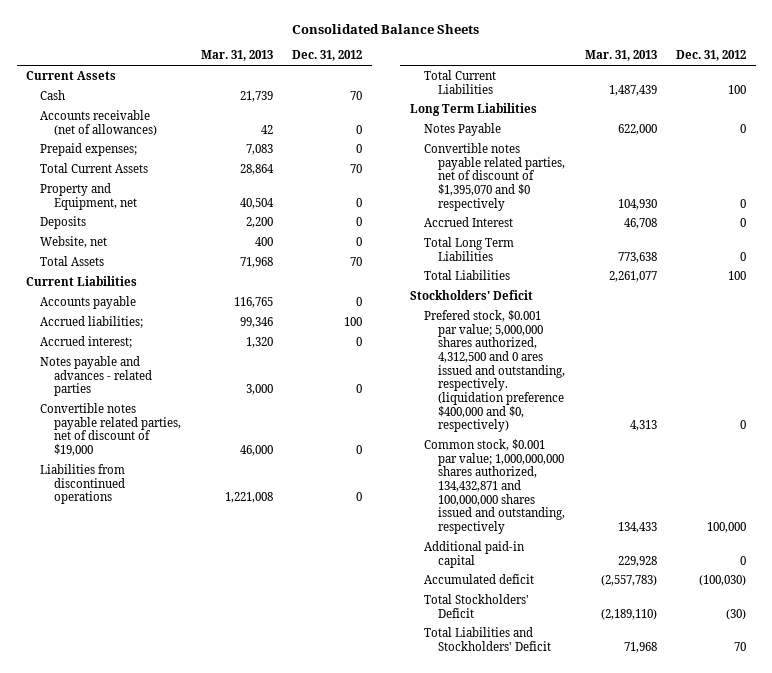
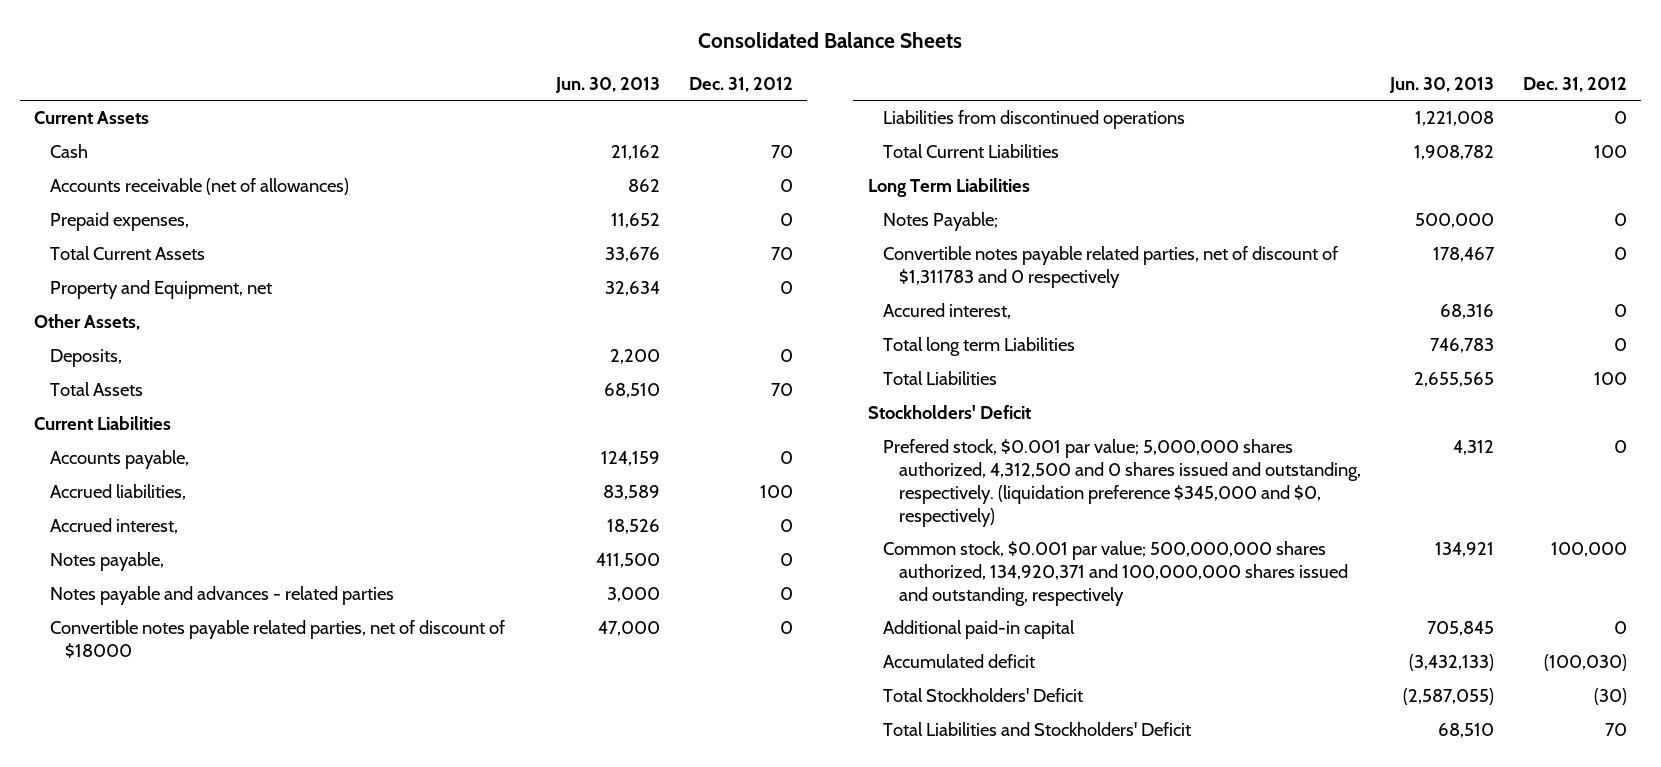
[200,50,273,62] Mar. 31, 2013 -> none
none -> [555,76,661,93] Jun. 30, 2013
[40,142,138,156] Prepaid expenses; -> [49,212,189,232] Prepaid expenses,
[40,235,108,248] Website, net -> none
none -> [34,314,141,331] Other Assets,
[40,215,87,229] Deposits -> [49,349,122,368] Deposits,
[40,295,137,309] Accounts payable -> [49,450,189,470] Accounts payable,
[40,315,144,328] Accrued liabilities; -> [49,484,186,501] Accrued liabilities,
[40,335,133,348] Accrued interest; -> [49,518,178,535] Accrued interest,
none -> [49,552,164,572] Notes payable,
[40,402,182,456] Convertible notes payable related parties, net of discount of $19,000 -> [49,620,505,659] Convertible notes payable related parties, net of discount of $18000
[424,122,502,136] Notes Payable -> [883,212,999,232] Notes Payable;
[424,142,566,211] Convertible notes payable related parties, net of discount of $1,395,070 and $0 respectively -> [883,246,1339,289] Convertible notes payable related parties, net of discount of $1,311783 and 0 respectively
[424,216,514,227] Accrued Interest -> [883,303,1012,320] Accured interest,
[424,236,515,261] Total Long Term Liabilities -> [883,337,1076,357] Total long term Liabilities
[424,309,566,433] Prefered stock, $0.001 par value; 5,000,000 shares authorized, 4,312,500 and 0 ares issued and outstanding, respectively. (liquidation preference $400,000 and $0, respectively) -> [883,439,1361,527] Prefered stock, $0.001 par value; 5,000,000 shares authorized, 4,312,500 and 0 shares issued and outstanding, respectively. (liquidation preference $345,000 and $0, respectively)
[424,438,566,534] Common stock, $0.001 par value; 1,000,000,000 shares authorized, 134,432,871 and 100,000,000 shares issued and outstanding, respectively -> [883,541,1348,606] Common stock, $0.001 par value; 500,000,000 shares authorized, 134,920,371 and 100,000,000 shares issued and outstanding, respectively

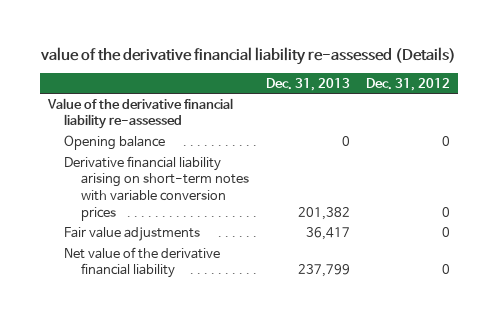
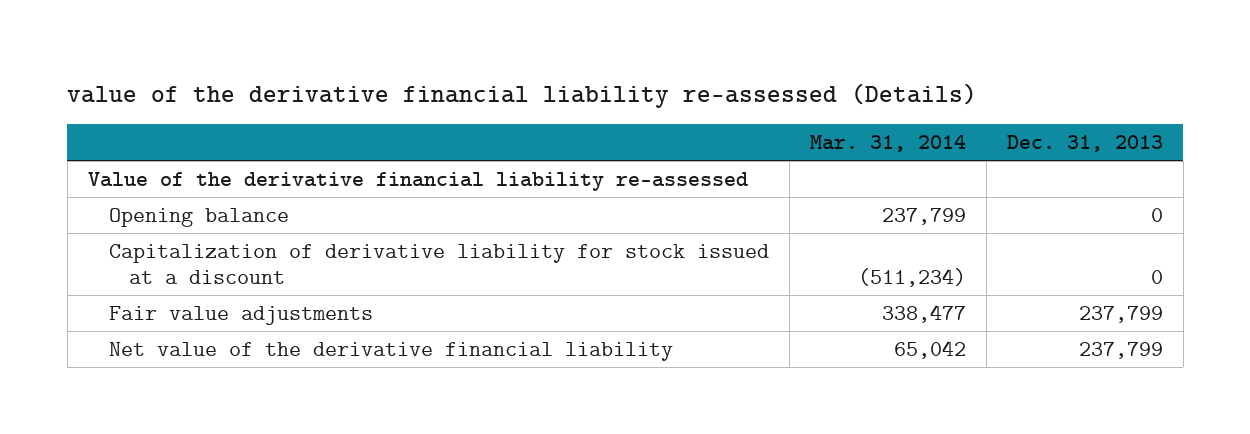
[366,77,451,91] Dec. 31, 2012 -> none
none -> [809,135,966,153] Mar. 31, 2014
[64,155,249,221] Derivative financial liability arising on short-term notes with variable conversion prices -> none
none -> [108,243,769,284] Capitalization of derivative liability for stock issued at a discount
[305,226,350,240] 36,417 -> [1078,305,1163,323] 237,799

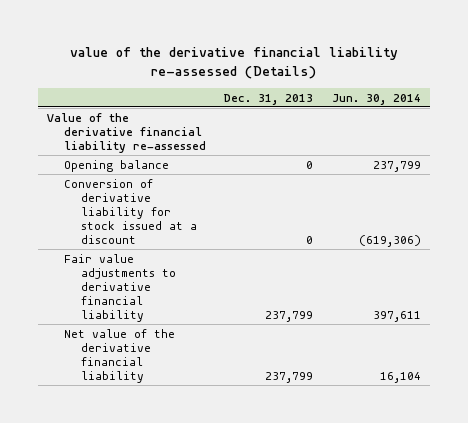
[809,135,966,153] Mar. 31, 2014 -> none
none -> [331,93,421,105] Jun. 30, 2014
[108,243,769,284] Capitalization of derivative liability for stock issued at a discount -> [64,178,198,244] Conversion of derivative liability for stock issued at a discount
[108,305,373,325] Fair value adjustments -> [64,253,177,322] Fair value adjustments to derivative financial liability

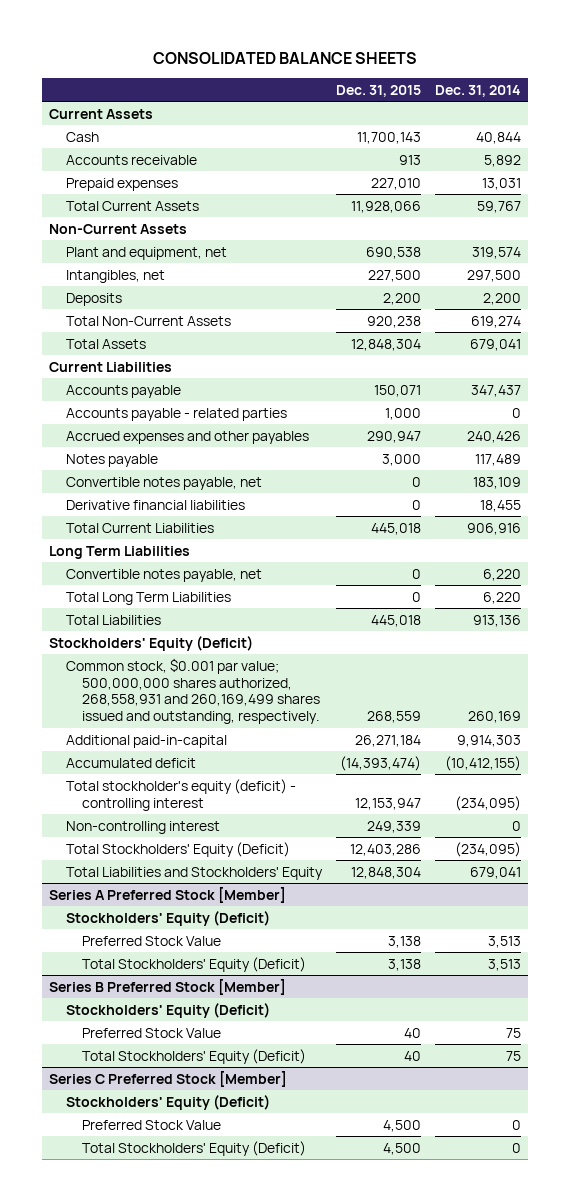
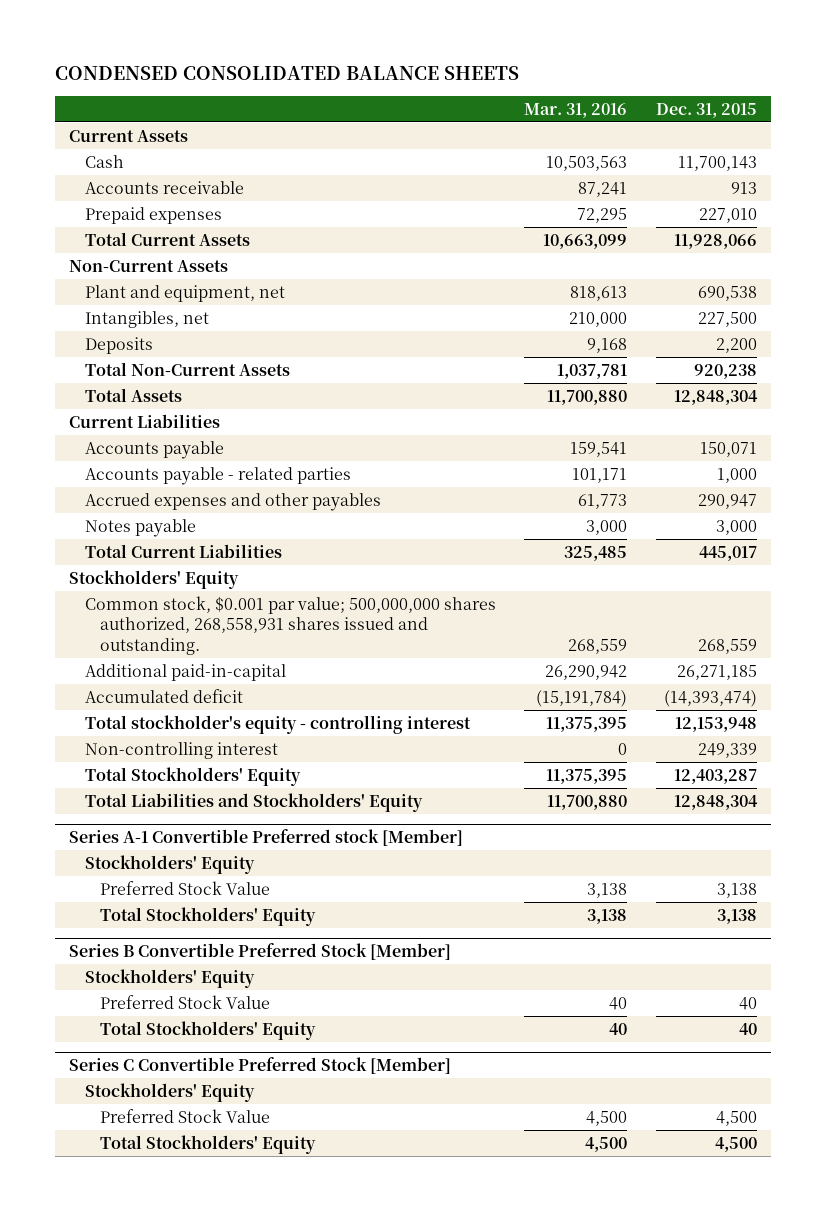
[152,51,417,64] CONSOLIDATED BALANCE SHEETS -> [55,65,520,80] CONDENSED CONSOLIDATED BALANCE SHEETS
[434,84,521,97] Dec. 31, 2014 -> none
none -> [524,102,628,118] Mar. 31, 2016
[65,476,262,490] Convertible notes payable, net -> none
[65,499,245,510] Derivative financial liabilities -> none
[48,545,190,559] Long Term Liabilities -> none
[65,568,262,582] Convertible notes payable, net -> none
[65,591,231,605] Total Long Term Liabilities -> none
[65,614,161,625] Total Liabilities -> none
[370,522,421,535] 445,018 -> [698,545,757,561] 445,017
[48,635,253,651] Stockholders' Equity (Deficit) -> [69,569,240,589] Stockholders' Equity
[65,657,321,724] Common stock, $0.001 par value; 500,000,000 shares authorized, 268,558,931 and 260,169,499 shares issued and outstanding, respectively. -> [84,595,496,655] Common stock, $0.001 par value; 500,000,000 shares authorized, 268,558,931 shares issued and outstanding.
[354,734,421,747] 26,271,184 -> [676,664,757,680] 26,271,185
[65,778,296,811] Total stockholder's equity (deficit) - controlling interest -> [84,714,471,734] Total stockholder's equity - controlling interest
[354,797,421,810] 12,153,947 -> [674,716,757,732] 12,153,948
[65,841,290,857] Total Stockholders' Equity (Deficit) -> [84,766,301,786] Total Stockholders' Equity
[349,843,421,856] 12,403,286 -> [673,768,757,784] 12,403,287
[48,886,286,903] Series A Preferred Stock [Member] -> [69,828,464,846] Series A-1 Convertible Preferred stock [Member]
[65,910,270,926] Stockholders' Equity (Deficit) -> [84,854,255,874] Stockholders' Equity
[82,956,307,972] Total Stockholders' Equity (Deficit) -> [99,906,316,926] Total Stockholders' Equity
[48,978,286,995] Series B Preferred Stock [Member] -> [69,942,452,960] Series B Convertible Preferred Stock [Member]
[65,1002,270,1018] Stockholders' Equity (Deficit) -> [84,968,255,988] Stockholders' Equity
[82,1048,307,1064] Total Stockholders' Equity (Deficit) -> [99,1020,316,1040] Total Stockholders' Equity
[48,1070,287,1087] Series C Preferred Stock [Member] -> [69,1056,452,1074] Series C Convertible Preferred Stock [Member]
[65,1094,270,1110] Stockholders' Equity (Deficit) -> [84,1082,255,1102] Stockholders' Equity
[82,1140,307,1156] Total Stockholders' Equity (Deficit) -> [99,1134,316,1154] Total Stockholders' Equity

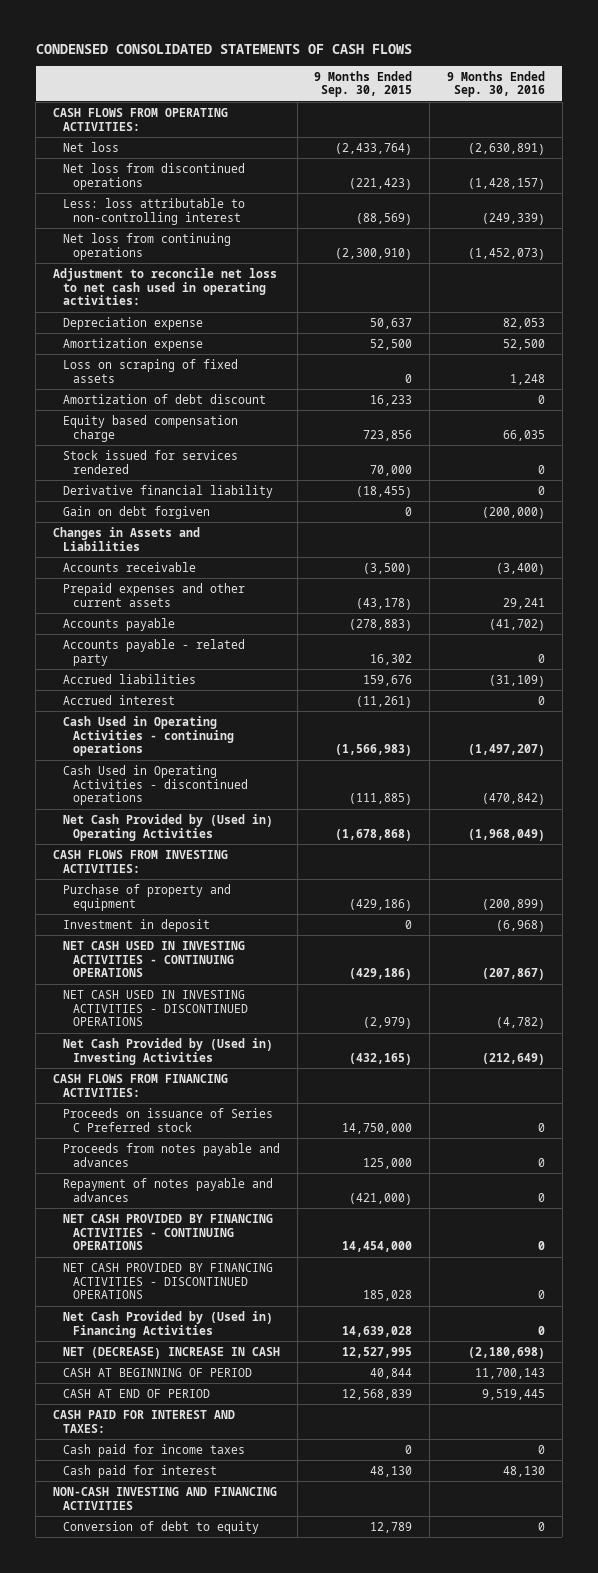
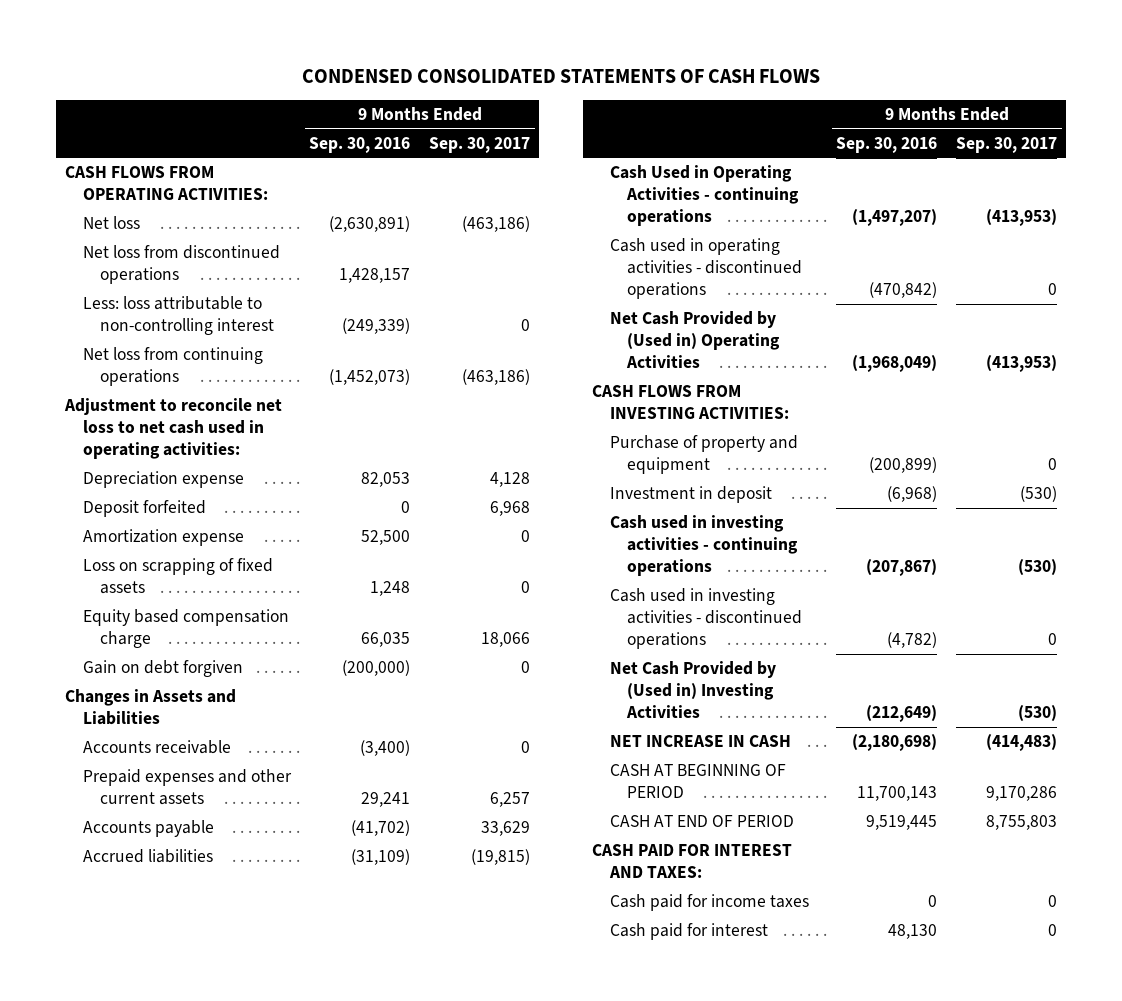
[314,70,413,98] 9 Months Ended Sep. 30, 2015 -> none
none -> [428,136,530,153] Sep. 30, 2017
[467,177,545,190] (1,428,157) -> [339,268,411,284] 1,428,157
none -> [82,500,206,518] Deposit forfeited
[62,393,266,404] Amortization of debt discount -> none
[62,358,238,383] Loss on scraping of fixed assets -> [82,558,273,595] Loss on scrapping of fixed assets
[62,449,238,474] Stock issued for services rendered -> none
[62,484,273,498] Derivative financial liability -> none
[62,638,245,666] Accounts payable - related party -> none
[62,694,175,705] Accrued interest -> none
[62,764,248,806] Cash Used in Operating Activities - discontinued operations -> [609,238,803,300] Cash used in operating activities - discontinued operations
[62,940,245,978] NET CASH USED IN INVESTING ACTIVITIES - CONTINUING OPERATIONS -> [609,515,799,577] Cash used in investing activities - continuing operations
[62,989,248,1027] NET CASH USED IN INVESTING ACTIVITIES - DISCONTINUED OPERATIONS -> [609,588,803,650] Cash used in investing activities - discontinued operations
[53,1073,229,1097] CASH FLOWS FROM FINANCING ACTIVITIES: -> none
[62,1107,273,1132] Proceeds on issuance of Series C Preferred stock -> none
[62,1142,280,1167] Proceeds from notes payable and advances -> none
[62,1177,273,1202] Repayment of notes payable and advances -> none
[62,1213,273,1251] NET CASH PROVIDED BY FINANCING ACTIVITIES - CONTINUING OPERATIONS -> none
[62,1262,273,1300] NET CASH PROVIDED BY FINANCING ACTIVITIES - DISCONTINUED OPERATIONS -> none
[62,1310,273,1338] Net Cash Provided by (Used in) Financing Activities -> none
[62,1346,280,1359] NET (DECREASE) INCREASE IN CASH -> [609,735,791,748] NET INCREASE IN CASH
[53,1486,278,1510] NON-CASH INVESTING AND FINANCING ACTIVITIES -> none
[62,1520,259,1534] Conversion of debt to equity -> none

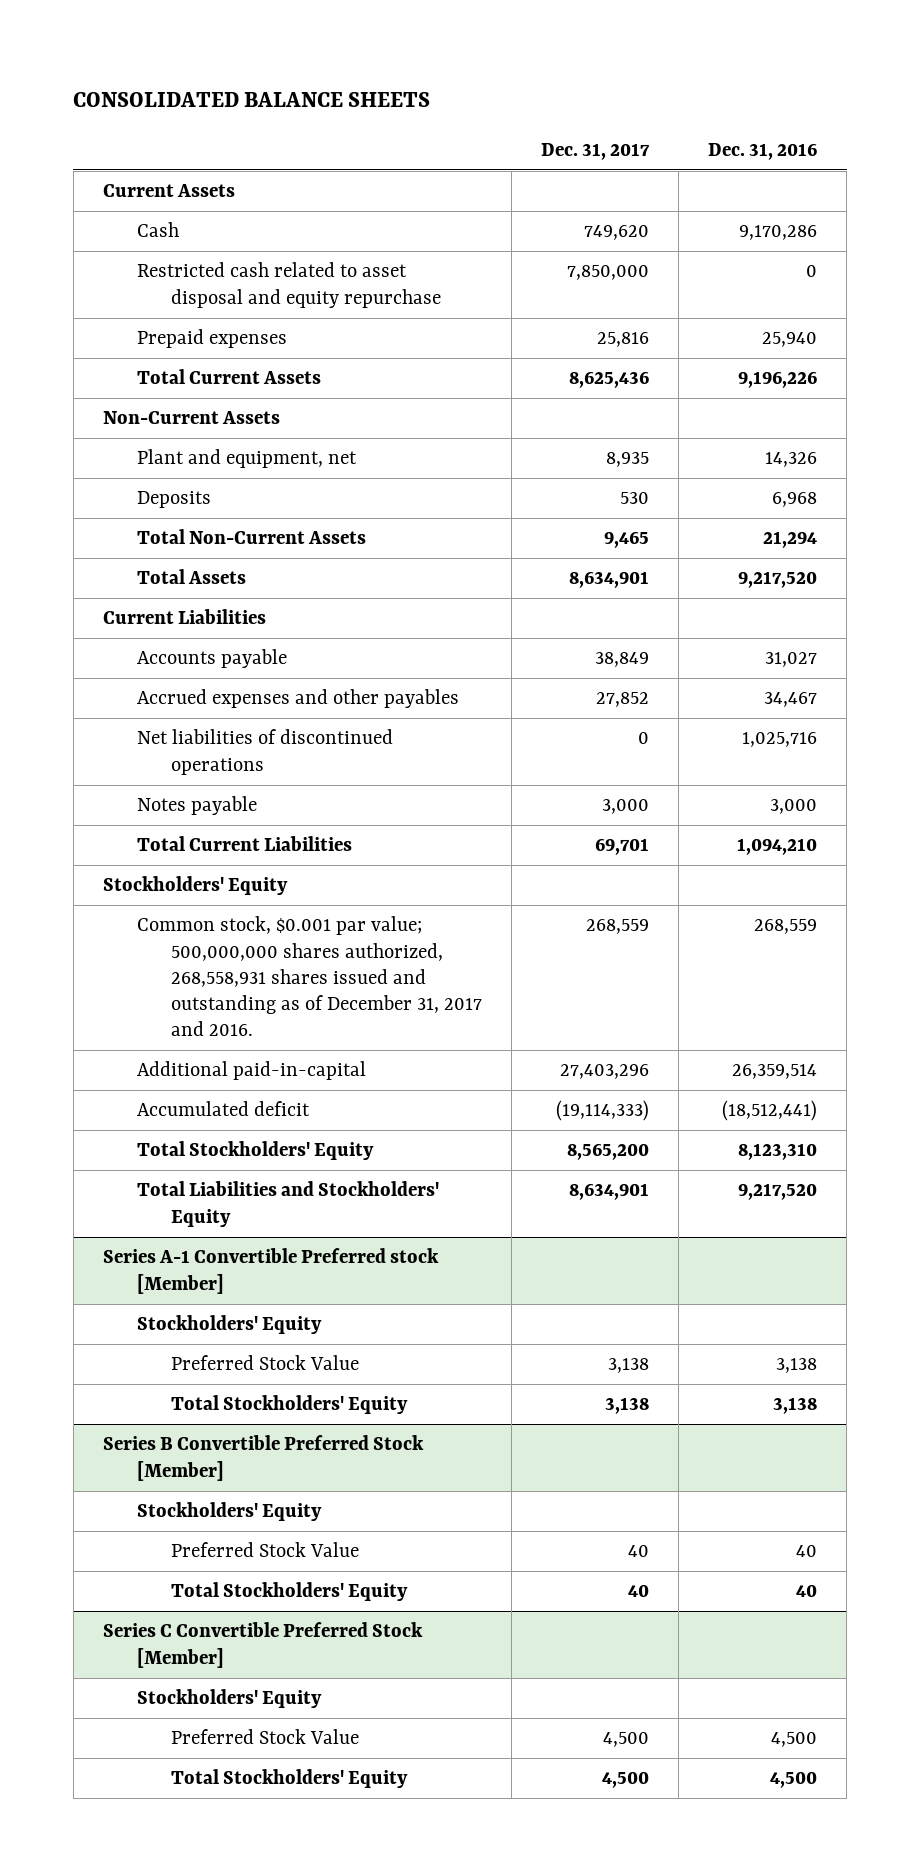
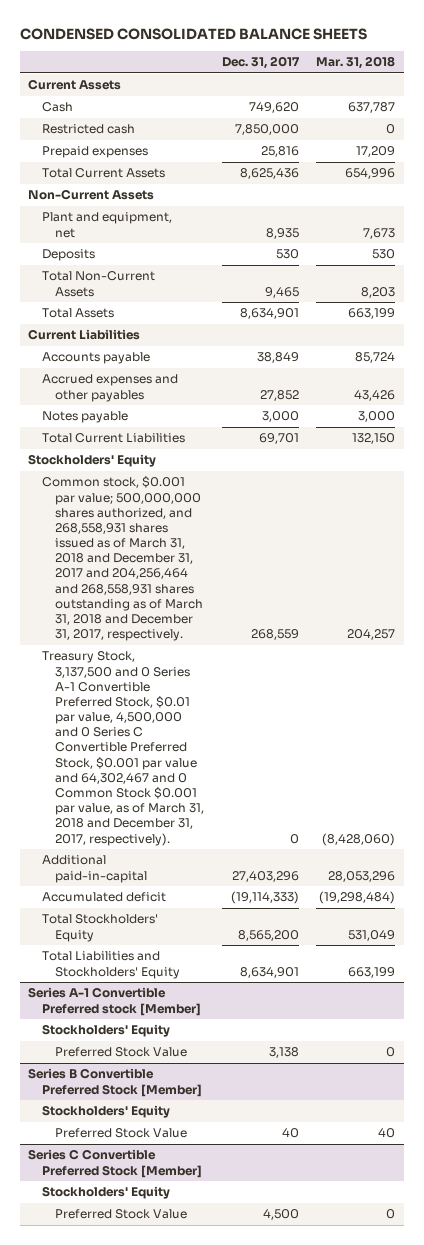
[73,92,431,108] CONSOLIDATED BALANCE SHEETS -> [19,27,367,40] CONDENSED CONSOLIDATED BALANCE SHEETS
[708,142,818,160] Dec. 31, 2016 -> none
none -> [316,56,396,70] Mar. 31, 2018
[137,262,442,308] Restricted cash related to asset disposal and equity repurchase -> [41,124,135,135] Restricted cash
[137,729,394,775] Net liabilities of discontinued operations -> none
[137,916,483,1037] Common stock, $0.001 par value; 500,000,000 shares authorized, 268,558,931 shares issued and outstanding as of December 31, 2017 and 2016. -> [41,476,204,642] Common stock, $0.001 par value; 500,000,000 shares authorized, and 268,558,931 shares issued as of March 31, 2018 and December 31, 2017 and 204,256,464 and 268,558,931 shares outstanding as of March 31, 2018 and December 31, 2017, respectively.
none -> [41,651,205,846] Treasury Stock, 3,137,500 and 0 Series A-1 Convertible Preferred Stock, $0.01 par value, 4,500,000 and 0 Series C Convertible Preferred Stock, $0.001 par value and 64,302,467 and 0 Common Stock $0.001 par value, as of March 31, 2018 and December 31, 2017, respectively).
[171,1395,409,1415] Total Stockholders' Equity -> none
[171,1582,409,1602] Total Stockholders' Equity -> none
[171,1769,409,1789] Total Stockholders' Equity -> none

